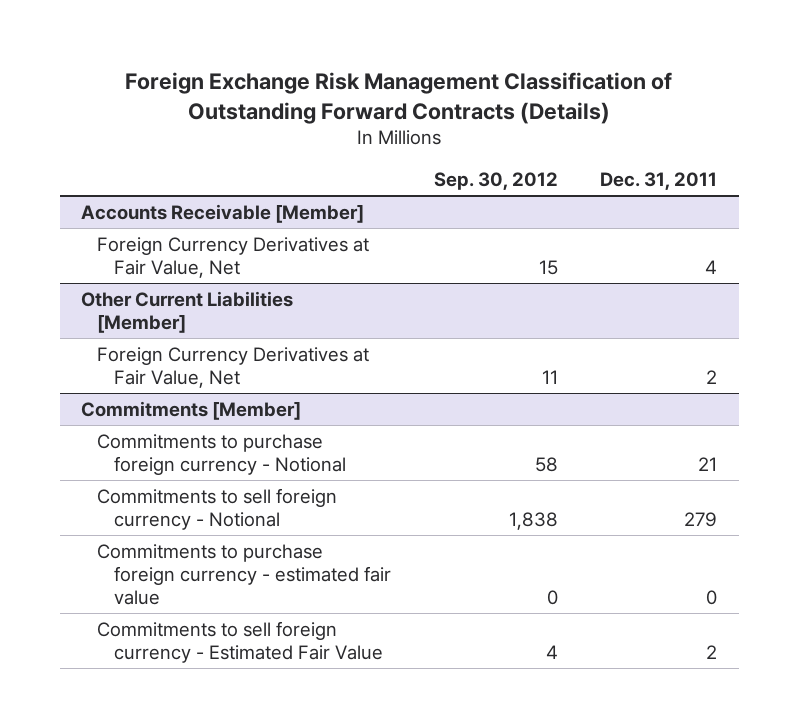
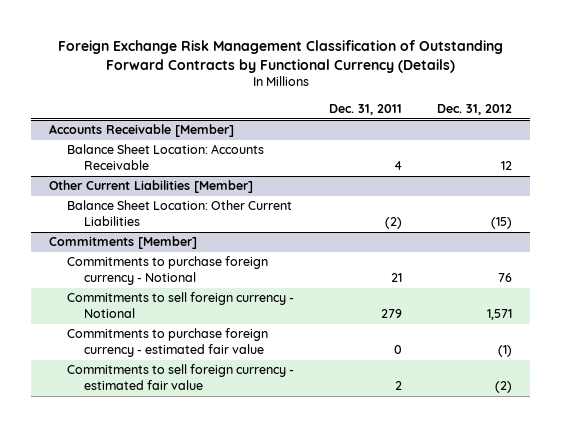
[125,72,673,124] Foreign Exchange Risk Management Classification of Outstanding Forward Contracts (Details) -> [57,39,503,73] Foreign Exchange Risk Management Classification of Outstanding Forward Contracts by Functional Currency (Details)
[433,172,558,191] Sep. 30, 2012 -> none
none -> [437,103,513,115] Dec. 31, 2012
[97,236,370,278] Foreign Currency Derivatives at Fair Value, Net -> none
none -> [66,144,264,170] Balance Sheet Location: Accounts Receivable
[97,346,370,388] Foreign Currency Derivatives at Fair Value, Net -> none
none -> [66,200,292,226] Balance Sheet Location: Other Current Liabilities
[97,620,384,663] Commitments to sell foreign currency - Estimated Fair Value -> [66,364,294,390] Commitments to sell foreign currency - estimated fair value

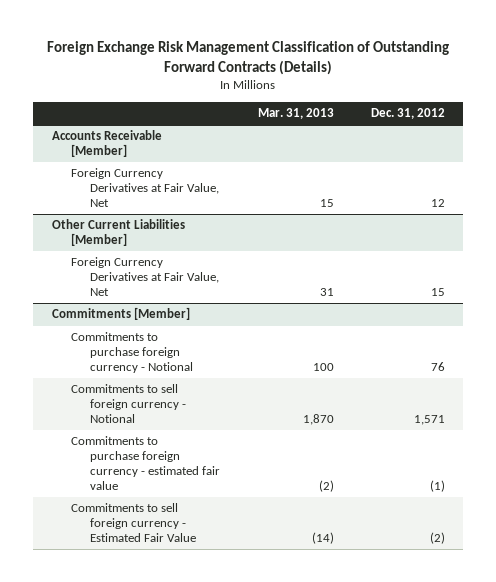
[57,39,503,73] Foreign Exchange Risk Management Classification of Outstanding Forward Contracts by Functional Currency (Details) -> [47,41,450,76] Foreign Exchange Risk Management Classification of Outstanding Forward Contracts (Details)
[328,103,402,115] Dec. 31, 2011 -> none
none -> [257,108,334,120] Mar. 31, 2013
[66,144,264,170] Balance Sheet Location: Accounts Receivable -> none
none -> [70,168,220,208] Foreign Currency Derivatives at Fair Value, Net
[66,200,292,226] Balance Sheet Location: Other Current Liabilities -> none
none -> [70,257,220,297] Foreign Currency Derivatives at Fair Value, Net
[66,364,294,390] Commitments to sell foreign currency - estimated fair value -> [70,503,197,543] Commitments to sell foreign currency - Estimated Fair Value

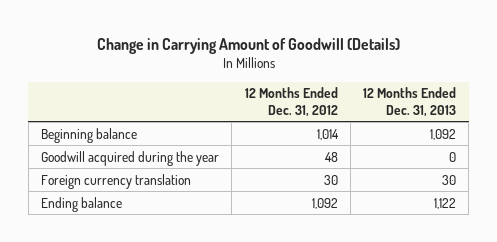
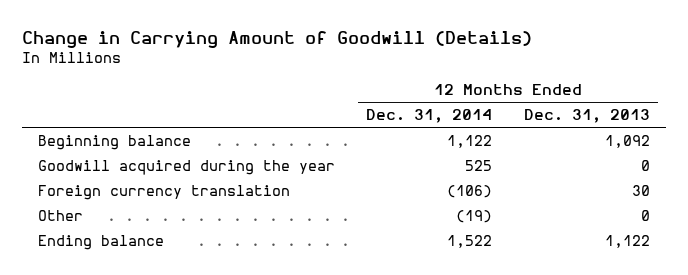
[244,87,338,117] 12 Months Ended Dec. 31, 2012 -> none
none -> [366,109,493,124] Dec. 31, 2014
none -> [37,209,83,221] Other

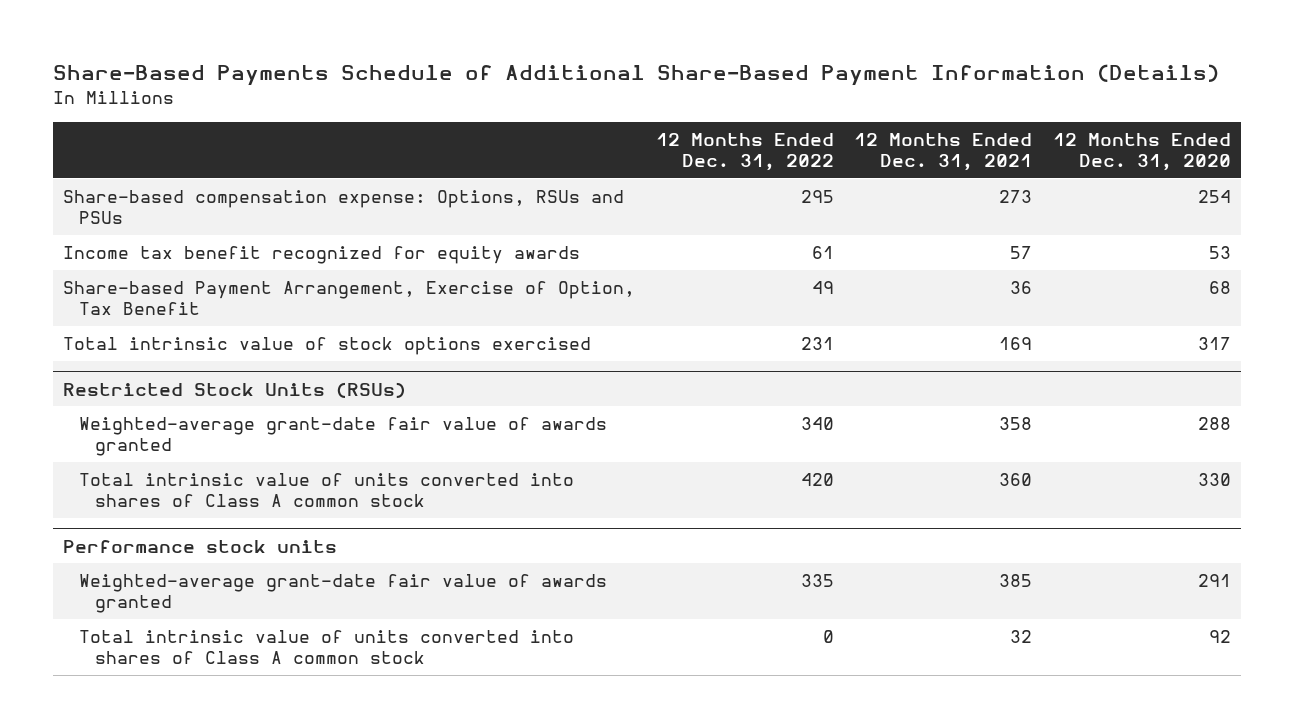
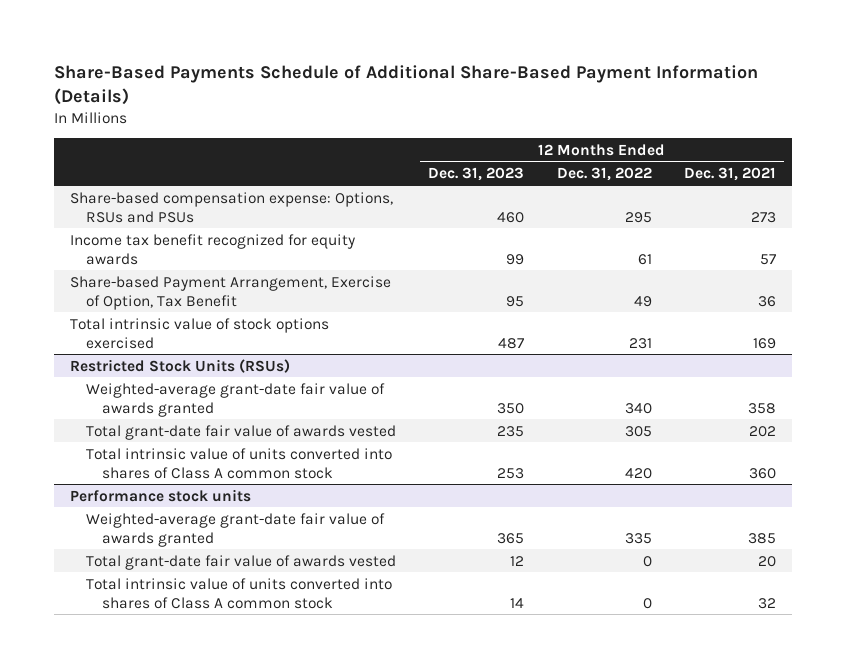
[1052,132,1231,171] 12 Months Ended Dec. 31, 2020 -> none
none -> [428,167,525,182] Dec. 31, 2023
none -> [85,424,396,440] Total grant-date fair value of awards vested
none -> [85,554,396,570] Total grant-date fair value of awards vested

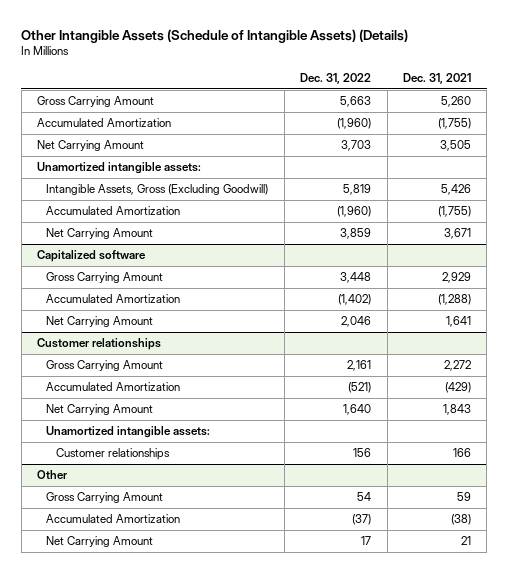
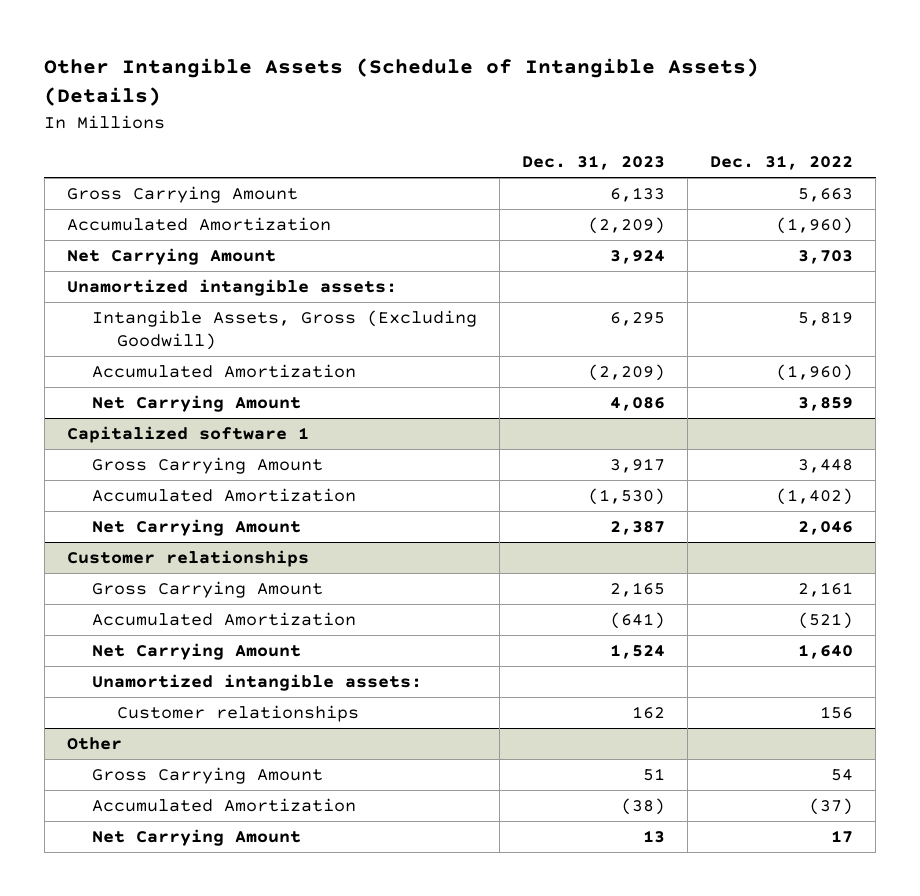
[402,73,471,85] Dec. 31, 2021 -> none
none -> [522,155,666,171] Dec. 31, 2023
[37,250,147,263] Capitalized software -> [66,426,309,444] Capitalized software 1

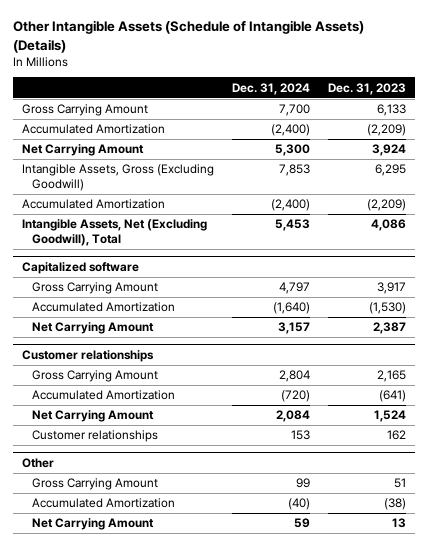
[710,155,854,171] Dec. 31, 2022 -> none
none -> [232,82,311,95] Dec. 31, 2024
[66,279,397,297] Unamortized intangible assets: -> none
[91,395,301,413] Net Carrying Amount -> [22,219,208,247] Intangible Assets, Net (Excluding Goodwill), Total
[66,426,309,444] Capitalized software 1 -> [22,261,140,274] Capitalized software
[91,674,422,692] Unamortized intangible assets: -> none

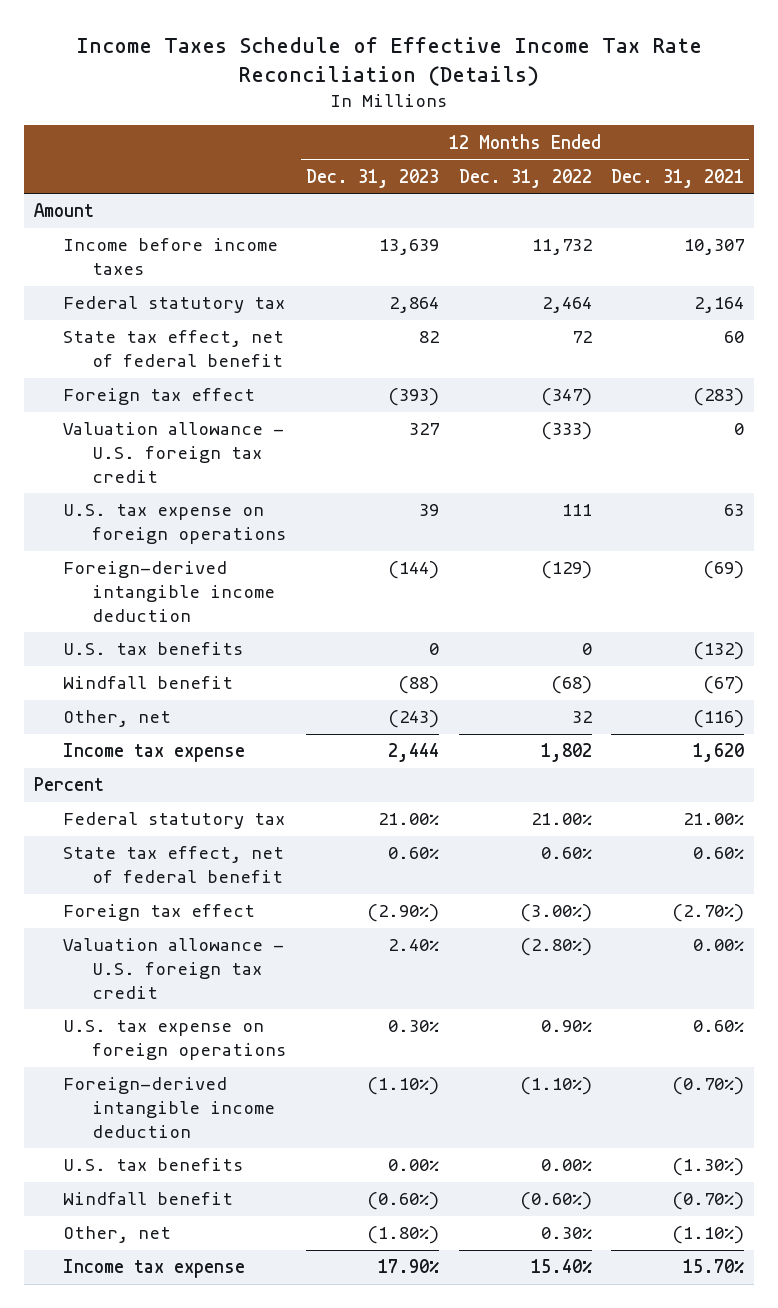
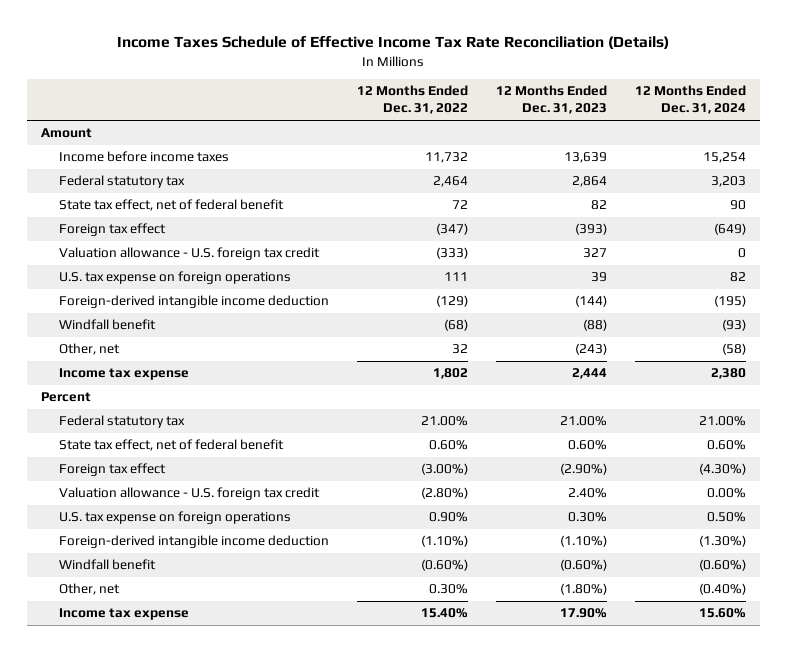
[611,168,745,188] Dec. 31, 2021 -> none
none -> [634,85,746,115] 12 Months Ended Dec. 31, 2024
[62,642,243,656] U.S. tax benefits -> none
[62,1158,243,1172] U.S. tax benefits -> none

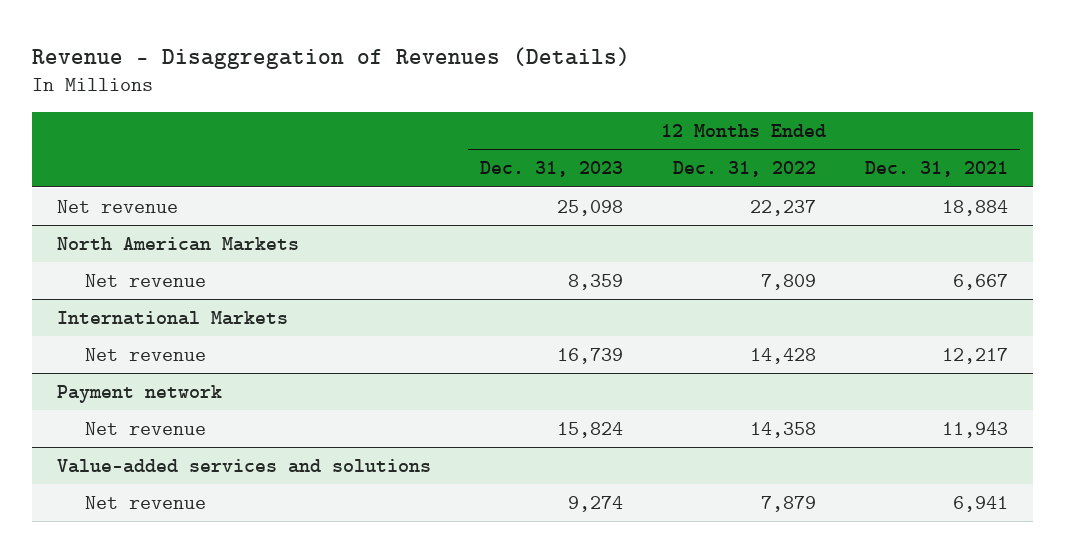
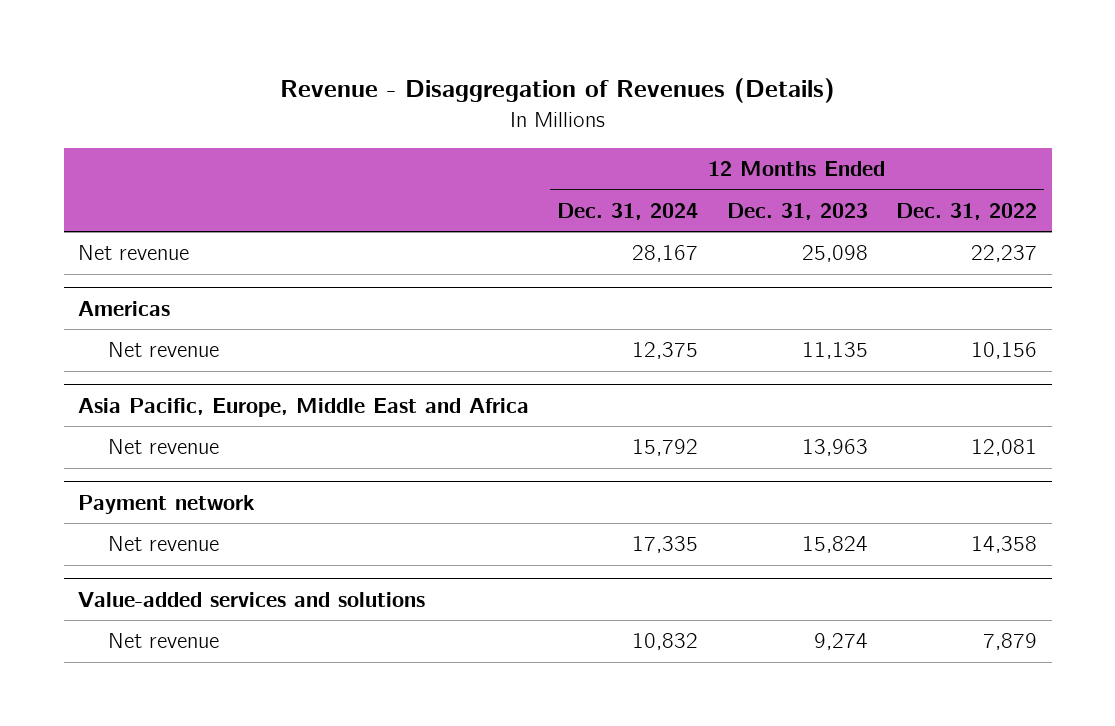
[865,161,1009,178] Dec. 31, 2021 -> none
none -> [557,202,699,220] Dec. 31, 2024
[56,236,299,251] North American Markets -> none
none -> [78,300,171,316] Americas
[568,273,624,290] 8,359 -> [801,342,868,360] 11,135
[760,273,816,290] 7,809 -> [971,342,1038,360] 10,156
[56,310,288,325] International Markets -> [78,397,530,417] Asia Pacific, Europe, Middle East and Africa
[557,347,624,364] 16,739 -> [801,439,868,457] 13,963
[749,347,816,364] 14,428 -> [971,439,1038,457] 12,081

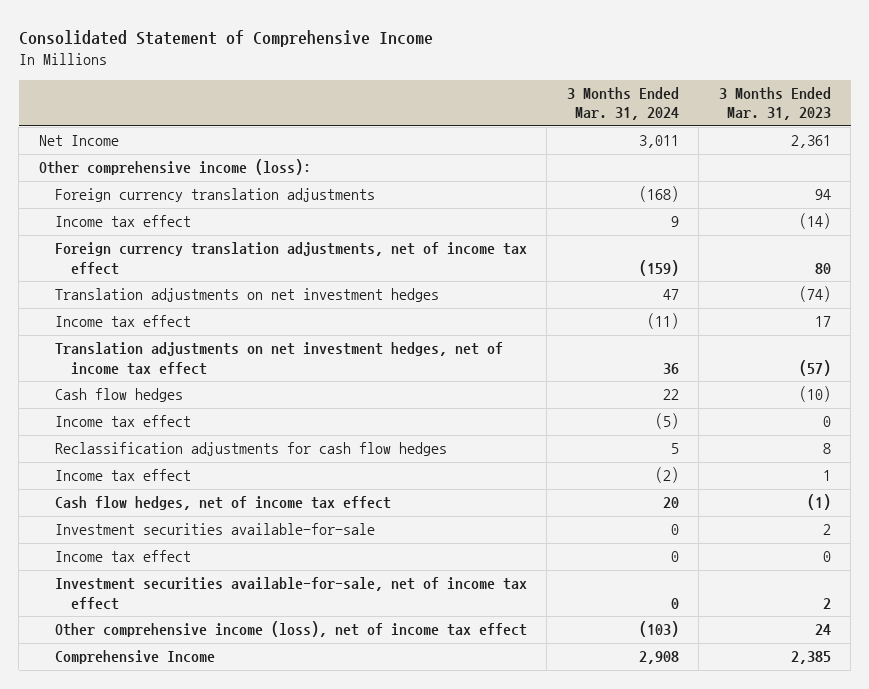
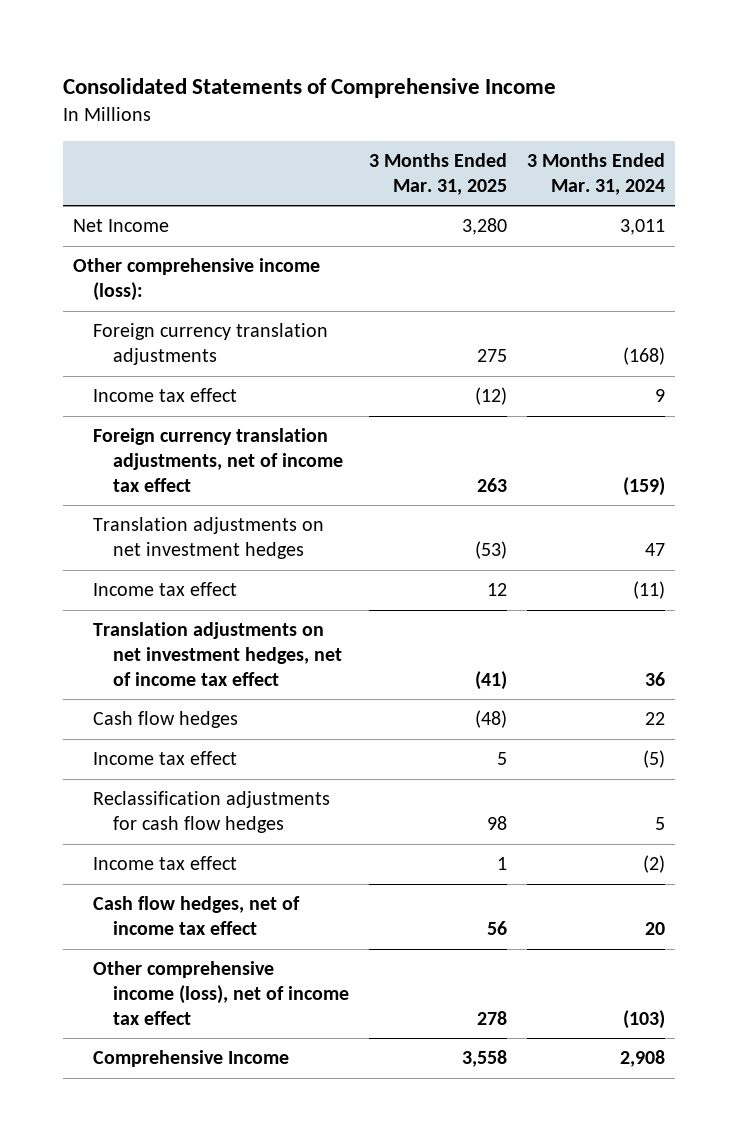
[18,29,433,47] Consolidated Statement of Comprehensive Income -> [63,78,557,99] Consolidated Statements of Comprehensive Income
[718,87,831,121] 3 Months Ended Mar. 31, 2023 -> none
none -> [368,153,507,196] 3 Months Ended Mar. 31, 2025
[54,523,375,536] Investment securities available-for-sale -> none
[54,550,191,563] Income tax effect -> none
[54,577,527,610] Investment securities available-for-sale, net of income tax effect -> none

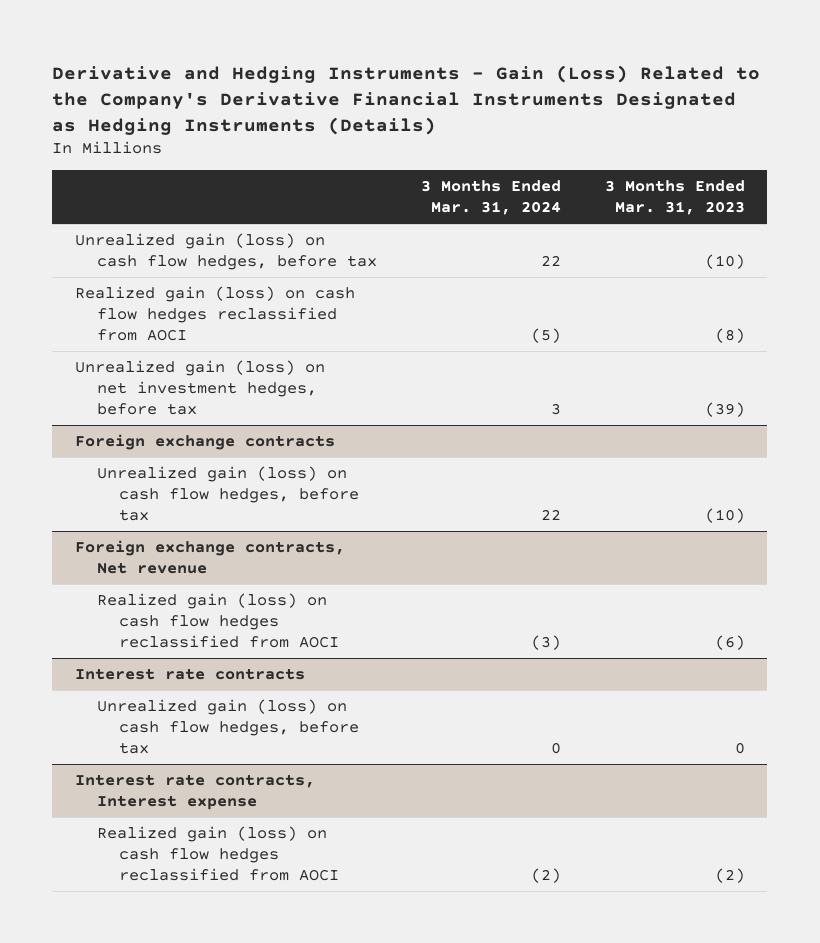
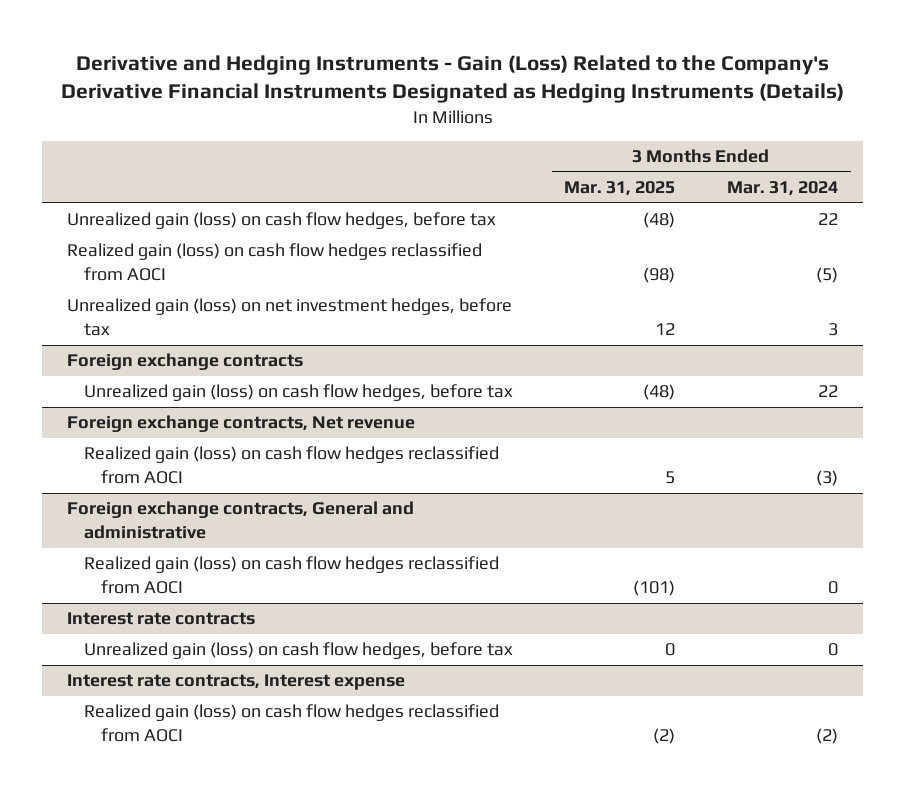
[605,180,746,216] 3 Months Ended Mar. 31, 2023 -> none
none -> [564,181,676,197] Mar. 31, 2025
none -> [67,501,415,540] Foreign exchange contracts, General and administrative
none -> [84,556,500,595] Realized gain (loss) on cash flow hedges reclassified from AOCI

